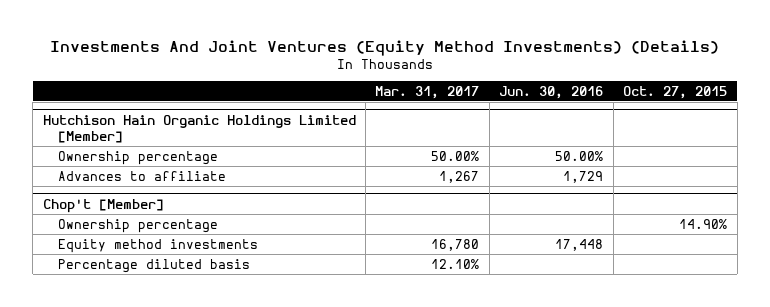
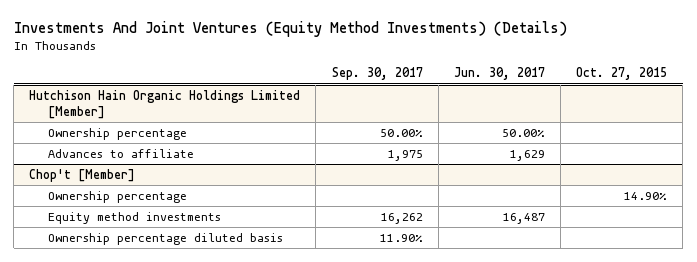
[375,85,480,99] Mar. 31, 2017 -> none
[499,85,604,99] Jun. 30, 2016 -> none
none -> [331,67,423,81] Sep. 30, 2017
none -> [453,67,545,81] Jun. 30, 2017
[58,258,251,273] Percentage diluted basis -> [48,233,284,246] Ownership percentage diluted basis

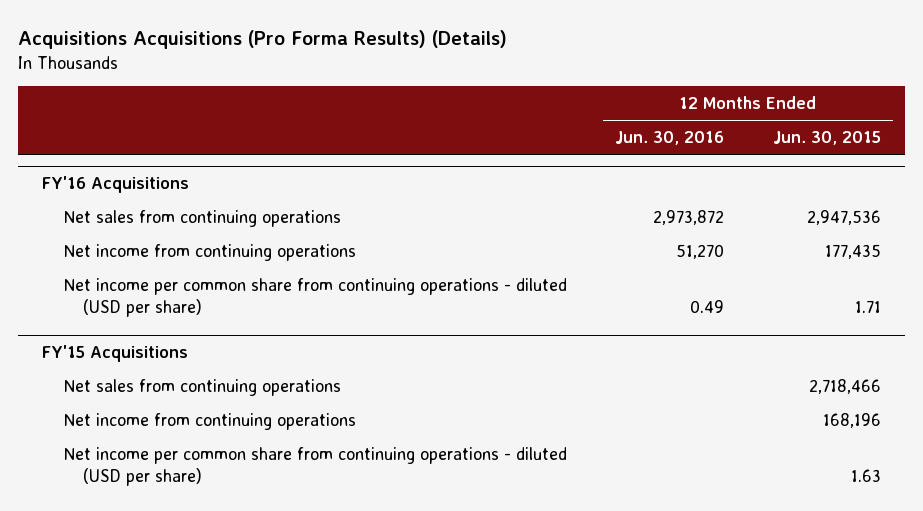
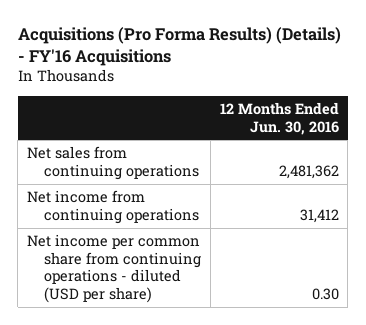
[17,30,507,50] Acquisitions Acquisitions (Pro Forma Results) (Details) -> [17,26,341,67] Acquisitions (Pro Forma Results) (Details) - FY'16 Acquisitions
[773,131,882,146] Jun. 30, 2015 -> none
[42,176,190,194] FY'16 Acquisitions -> none
[62,210,341,228] Net sales from continuing operations -> none
[62,244,356,262] Net income from continuing operations -> none
[62,278,567,318] Net income per common share from continuing operations - diluted (USD per share) -> none
[42,345,189,363] FY'15 Acquisitions -> none
[62,379,341,397] Net sales from continuing operations -> none
[62,413,356,431] Net income from continuing operations -> none
[62,447,567,487] Net income per common share from continuing operations - diluted (USD per share) -> none
none -> [26,146,199,180] Net sales from continuing operations
none -> [26,190,199,224] Net income from continuing operations
none -> [26,234,201,303] Net income per common share from continuing operations - diluted (USD per share)

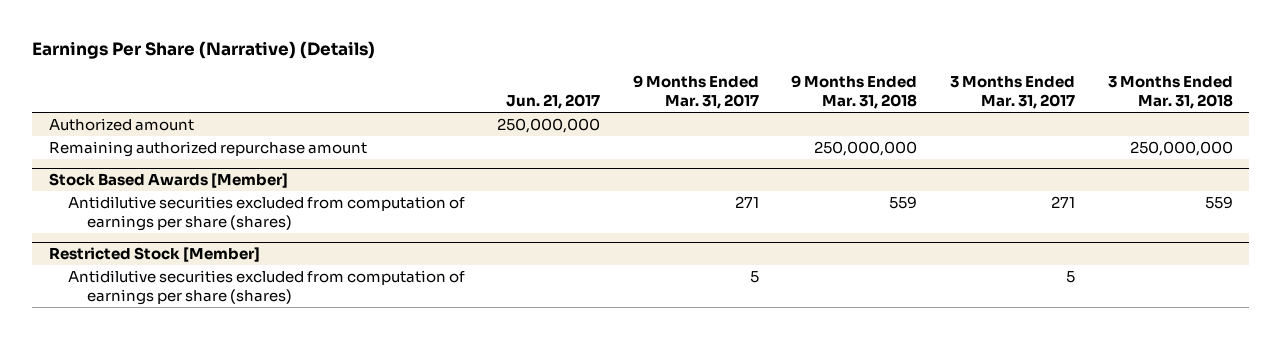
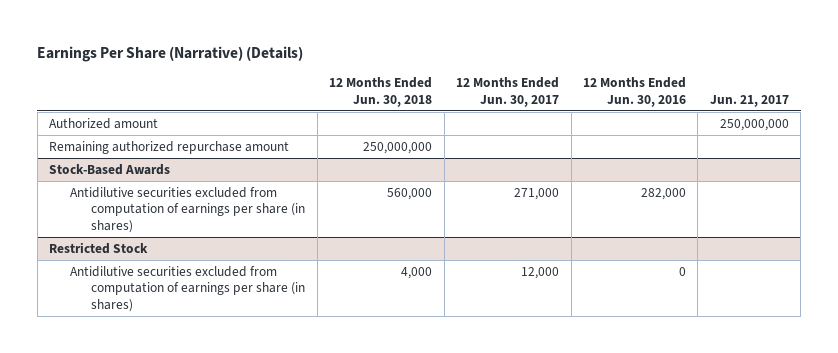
[632,75,759,110] 9 Months Ended Mar. 31, 2017 -> none
[791,75,918,110] 9 Months Ended Mar. 31, 2018 -> none
[950,76,1076,110] 3 Months Ended Mar. 31, 2017 -> none
[1107,76,1233,110] 3 Months Ended Mar. 31, 2018 -> none
none -> [329,77,433,107] 12 Months Ended Jun. 30, 2018
none -> [456,77,560,107] 12 Months Ended Jun. 30, 2017
none -> [583,77,687,107] 12 Months Ended Jun. 30, 2016
[48,173,288,189] Stock Based Awards [Member] -> [48,163,170,175] Stock-Based Awards
[67,195,465,231] Antidilutive securities excluded from computation of earnings per share (shares) -> [70,186,306,233] Antidilutive securities excluded from computation of earnings per share (in shares)
[48,247,260,263] Restricted Stock [Member] -> [48,241,148,254] Restricted Stock
[67,269,465,305] Antidilutive securities excluded from computation of earnings per share (shares) -> [70,265,306,312] Antidilutive securities excluded from computation of earnings per share (in shares)

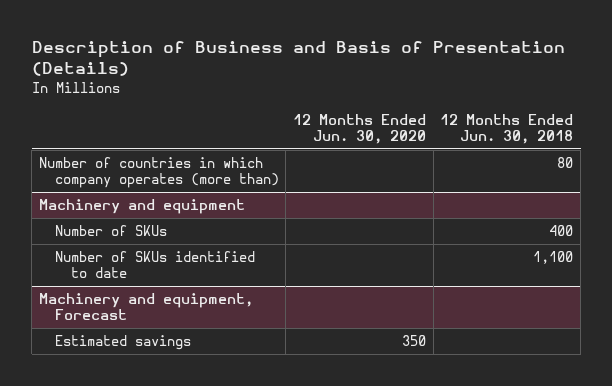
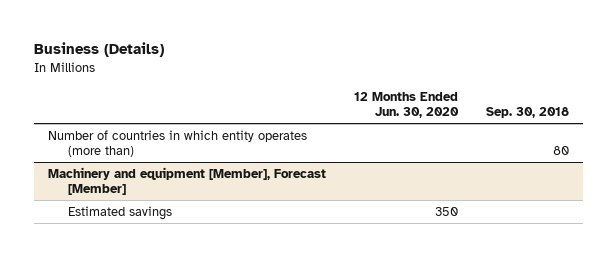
[31,41,565,77] Description of Business and Basis of Presentation (Details) -> [33,42,164,58] Business (Details)
[440,113,574,144] 12 Months Ended Jun. 30, 2018 -> none
none -> [485,107,569,119] Sep. 30, 2018
[38,199,245,215] Machinery and equipment -> none
[54,225,167,237] Number of SKUs -> none
[54,251,255,279] Number of SKUs identified to date -> none
[38,157,279,189] Number of countries in which company operates (more than) -> [47,129,307,158] Number of countries in which entity operates (more than)
[38,293,253,321] Machinery and equipment, Forecast -> [47,166,326,196] Machinery and equipment [Member], Forecast [Member]

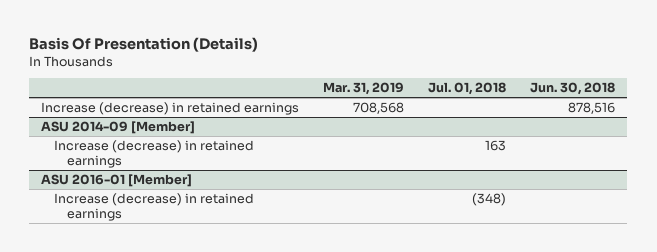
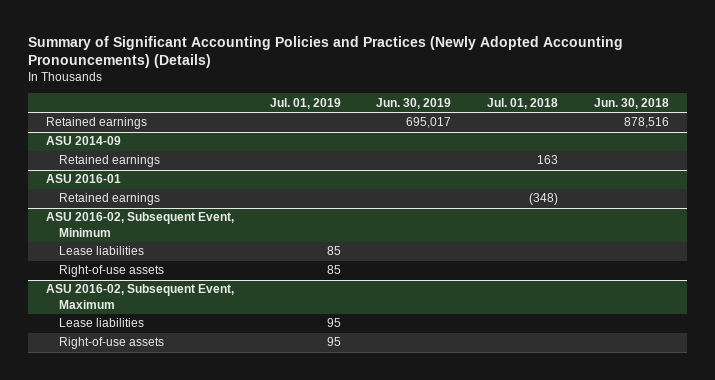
[29,36,259,52] Basis Of Presentation (Details) -> [28,35,624,69] Summary of Significant Accounting Policies and Practices (Newly Adopted Accounting Pronouncements) (Details)
[323,82,405,96] Mar. 31, 2019 -> none
none -> [269,97,341,109] Jul. 01, 2019
none -> [376,97,452,109] Jun. 30, 2019
[41,102,300,116] Increase (decrease) in retained earnings -> [45,117,147,130] Retained earnings
[41,121,196,135] ASU 2014-09 [Member] -> [45,136,121,146] ASU 2014-09
[54,140,255,169] Increase (decrease) in retained earnings -> [59,155,161,168] Retained earnings
[41,174,193,188] ASU 2016-01 [Member] -> [45,174,121,184] ASU 2016-01
[54,193,255,222] Increase (decrease) in retained earnings -> [59,193,161,206] Retained earnings
none -> [45,212,234,238] ASU 2016-02, Subsequent Event, Minimum
none -> [59,246,145,256] Lease liabilities
none -> [59,265,165,278] Right-of-use assets
none -> [45,284,234,310] ASU 2016-02, Subsequent Event, Maximum
none -> [59,318,145,328] Lease liabilities
none -> [59,337,165,350] Right-of-use assets

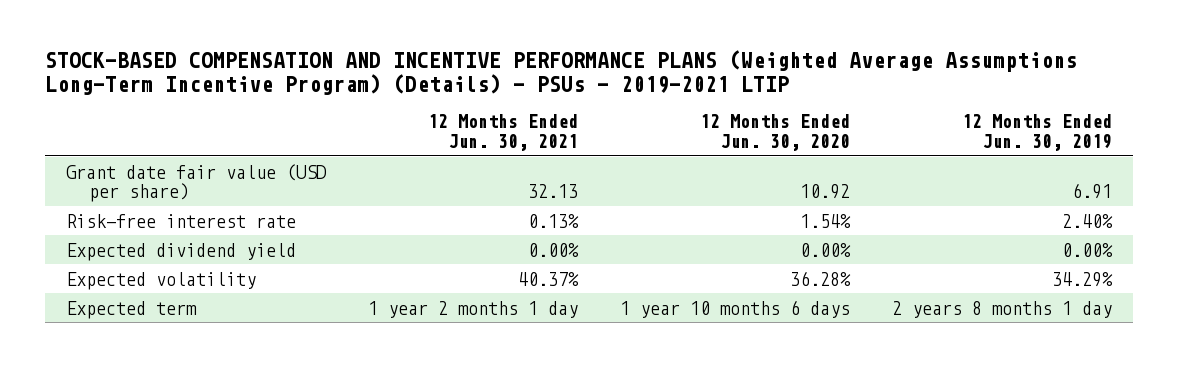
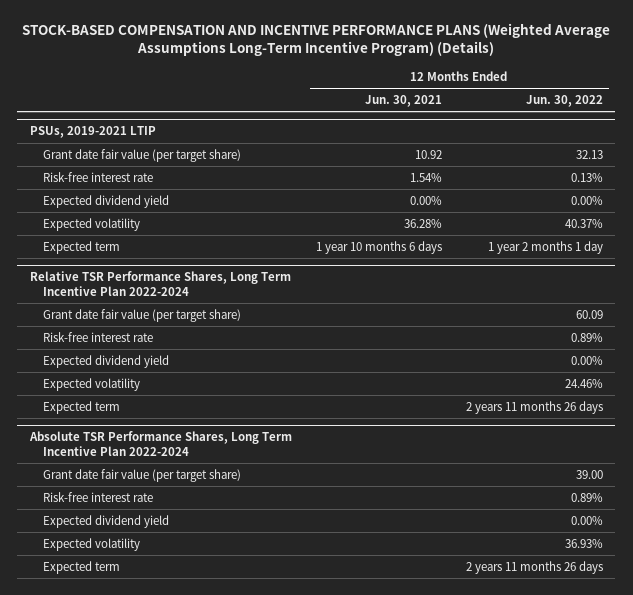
[44,50,1077,95] STOCK-BASED COMPENSATION AND INCENTIVE PERFORMANCE PLANS (Weighted Average Assumptions Long-Term Incentive Program) (Details) - PSUs - 2019-2021 LTIP -> [22,23,611,57] STOCK-BASED COMPENSATION AND INCENTIVE PERFORMANCE PLANS (Weighted Average Assumptions Long-Term Incentive Program) (Details)
[699,114,850,152] 12 Months Ended Jun. 30, 2020 -> none
[961,114,1112,152] 12 Months Ended Jun. 30, 2019 -> none
none -> [526,95,604,108] Jun. 30, 2022
[65,163,327,203] Grant date fair value (USD per share) -> none
[65,213,296,228] Risk-free interest rate -> none
[65,242,296,261] Expected dividend yield -> none
[65,271,256,290] Expected volatility -> none
[65,300,197,319] Expected term -> none
none -> [29,126,156,139] PSUs, 2019-2021 LTIP
none -> [42,148,241,162] Grant date fair value (per target share)
none -> [42,171,153,182] Risk-free interest rate
none -> [42,194,169,208] Expected dividend yield
none -> [42,217,140,231] Expected volatility
none -> [42,240,120,254] Expected term
none -> [29,271,291,296] Relative TSR Performance Shares, Long Term Incentive Plan 2022-2024
none -> [42,308,241,322] Grant date fair value (per target share)
none -> [42,331,153,342] Risk-free interest rate
none -> [42,354,169,368] Expected dividend yield
none -> [42,377,140,391] Expected volatility
none -> [42,400,120,414] Expected term
none -> [28,431,292,456] Absolute TSR Performance Shares, Long Term Incentive Plan 2022-2024
none -> [42,468,241,482] Grant date fair value (per target share)
none -> [42,491,153,502] Risk-free interest rate
none -> [42,514,169,528] Expected dividend yield
none -> [42,537,140,551] Expected volatility
none -> [42,560,120,574] Expected term

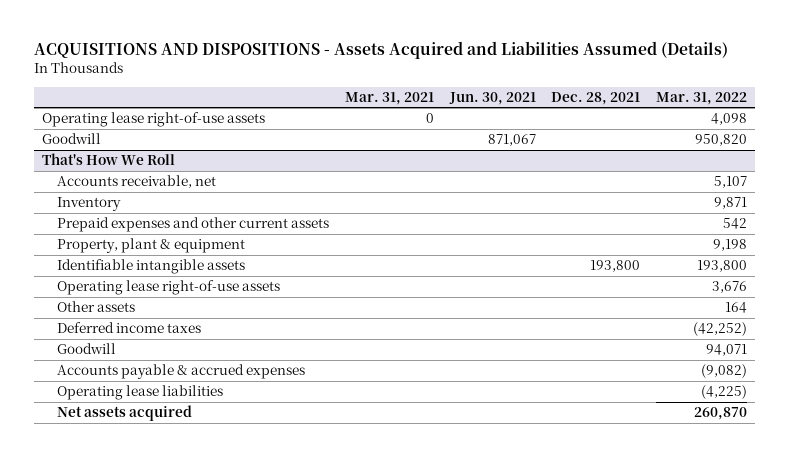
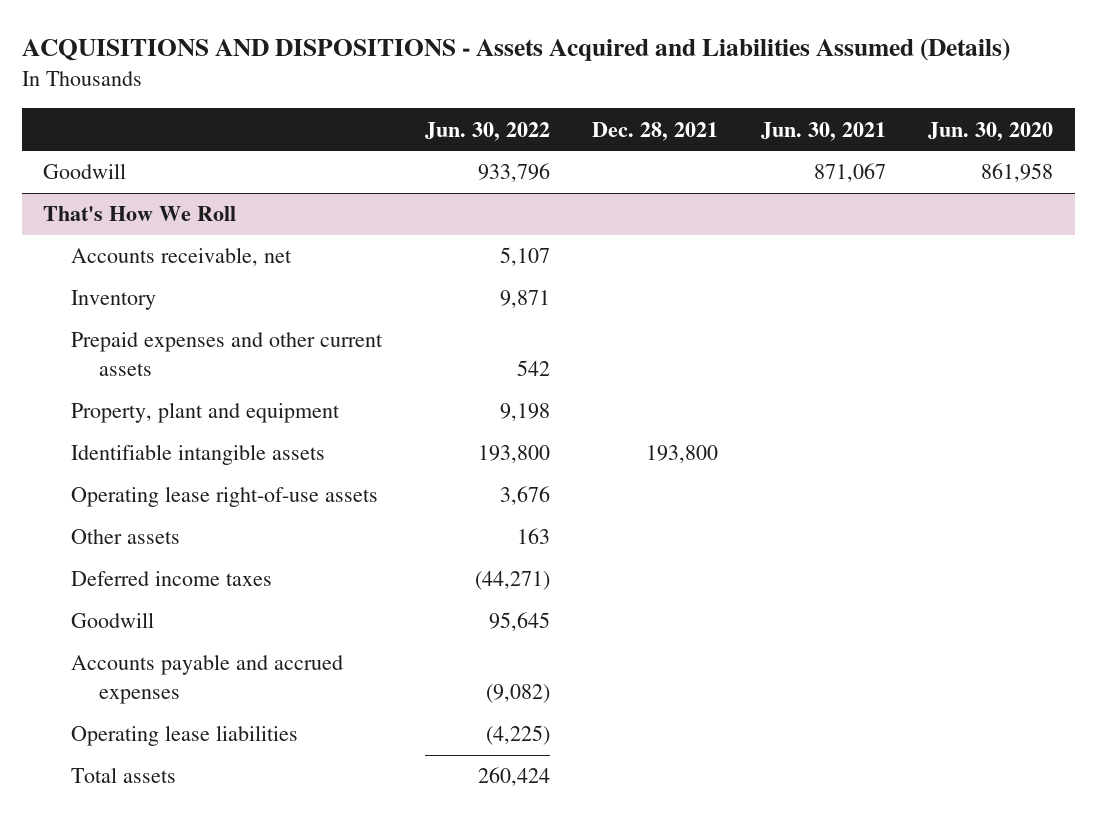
[344,92,434,106] Mar. 31, 2021 -> none
[656,92,748,106] Mar. 31, 2022 -> none
none -> [424,121,550,141] Jun. 30, 2022
none -> [928,121,1054,141] Jun. 30, 2020
[42,112,266,128] Operating lease right-of-use assets -> none
[57,238,246,254] Property, plant & equipment -> [71,402,341,424] Property, plant and equipment
[57,364,306,380] Accounts payable & accrued expenses -> [71,654,344,705] Accounts payable and accrued expenses
[57,405,193,422] Net assets acquired -> [71,767,177,784] Total assets

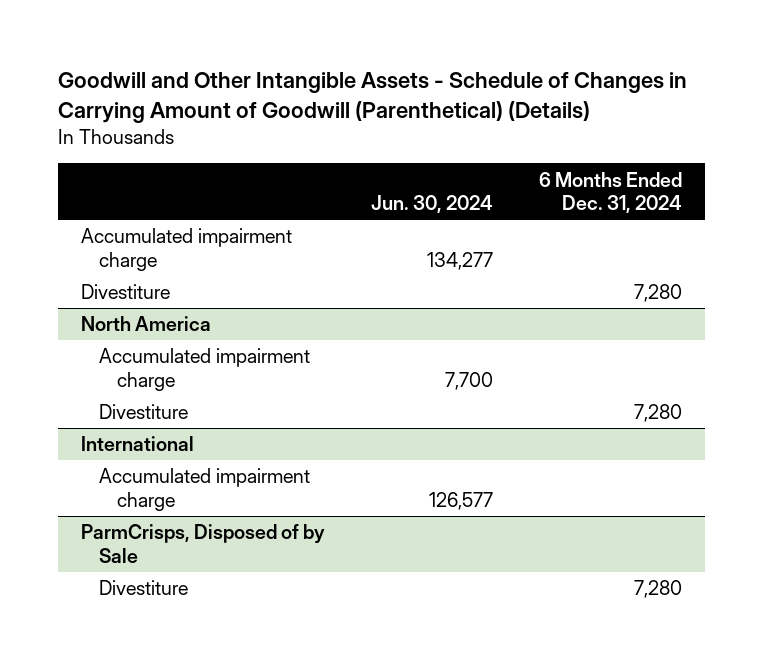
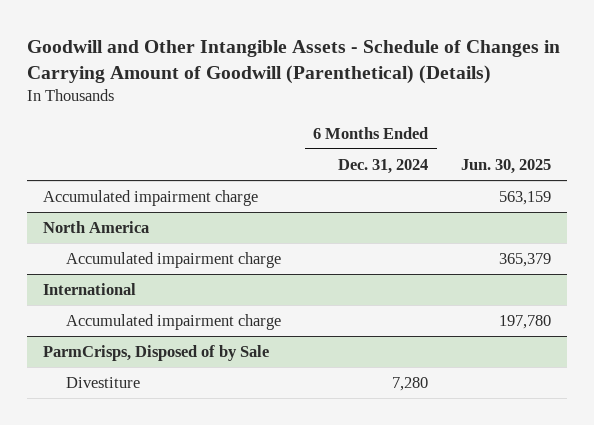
[370,195,493,214] Jun. 30, 2024 -> none
none -> [461,158,552,174] Jun. 30, 2025
[80,284,170,300] Divestiture -> none
[98,404,188,420] Divestiture -> none

